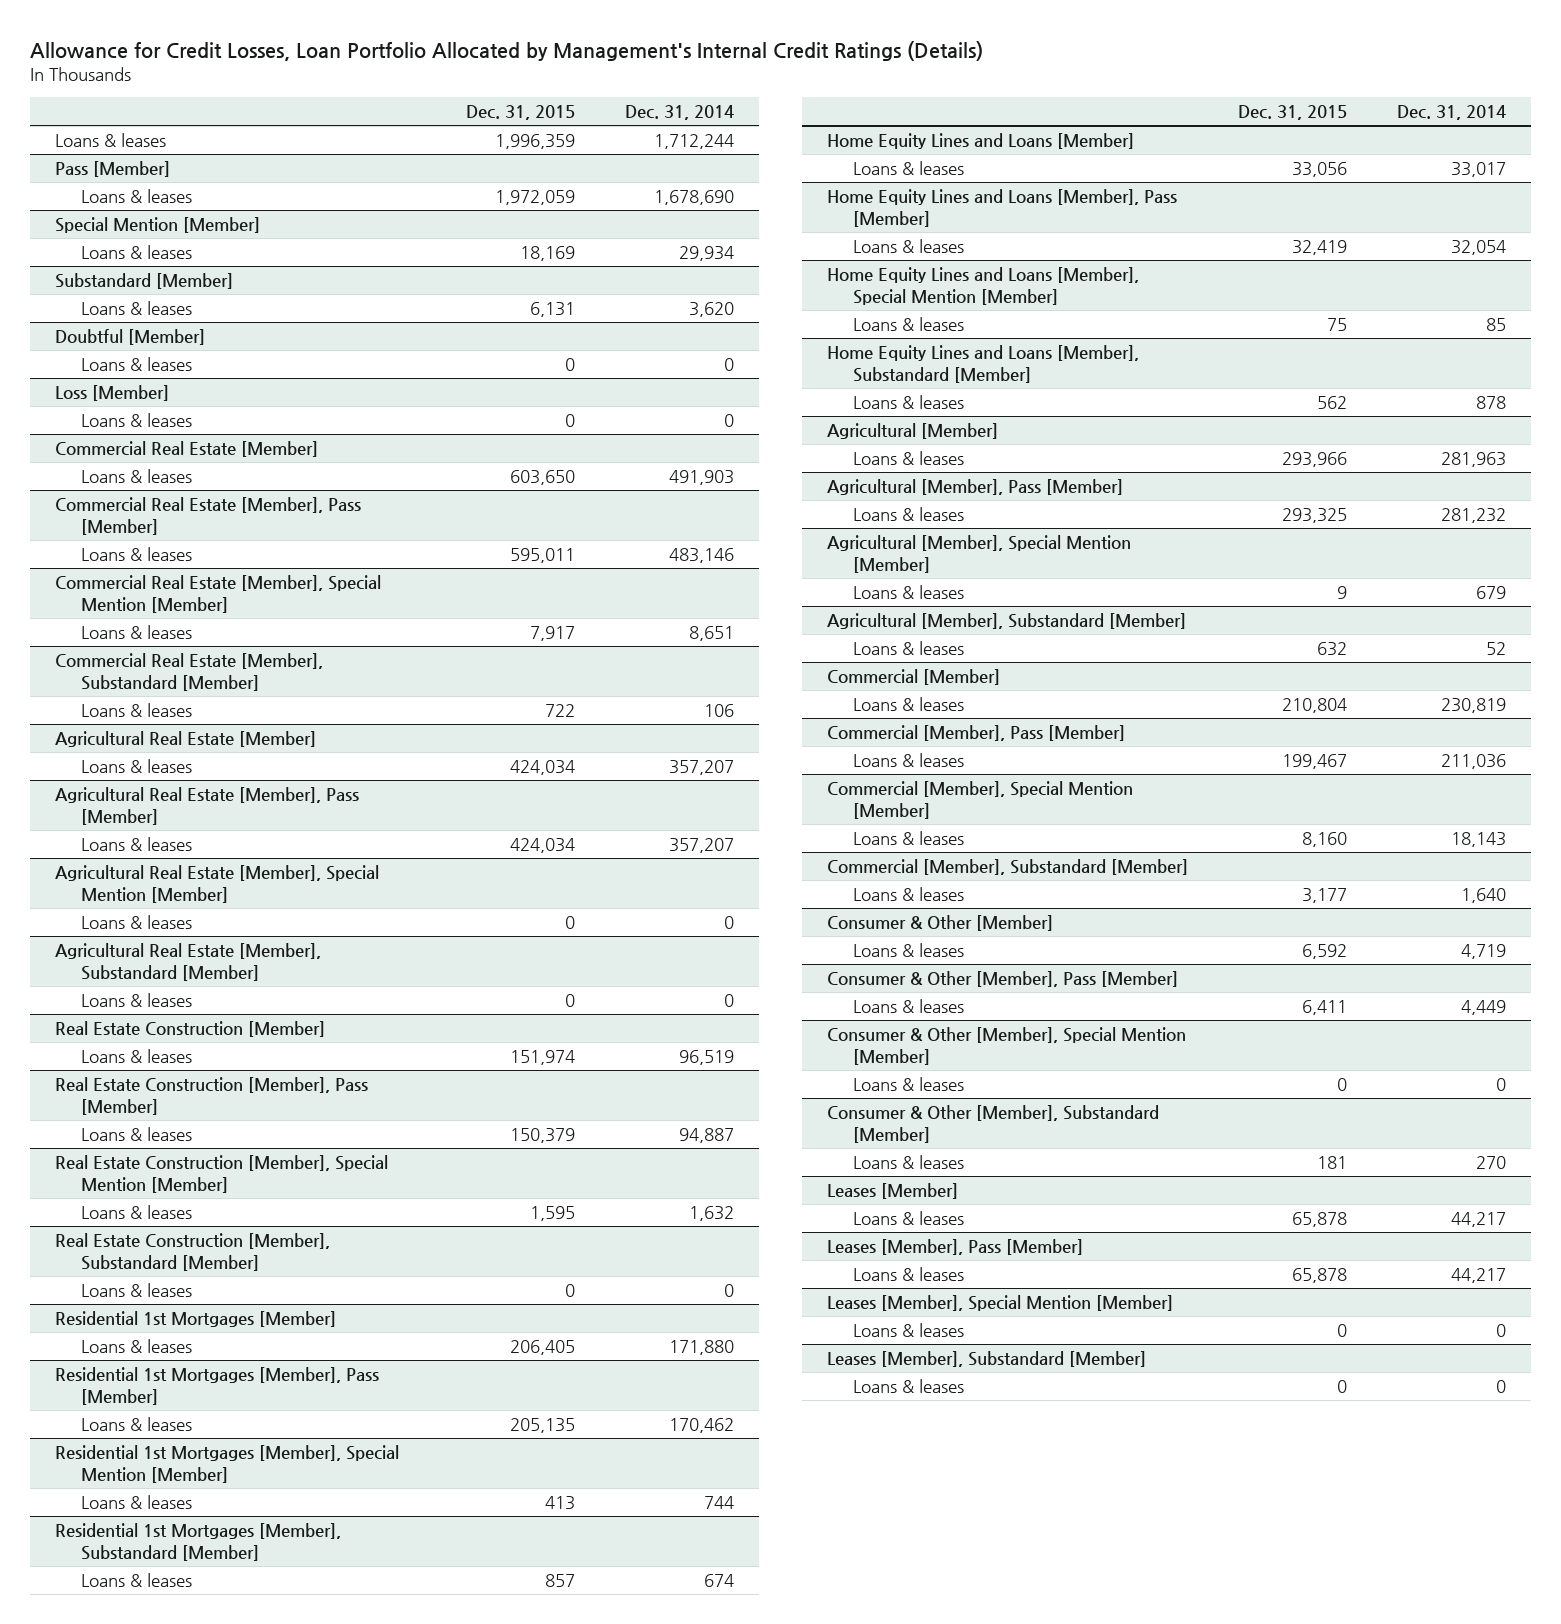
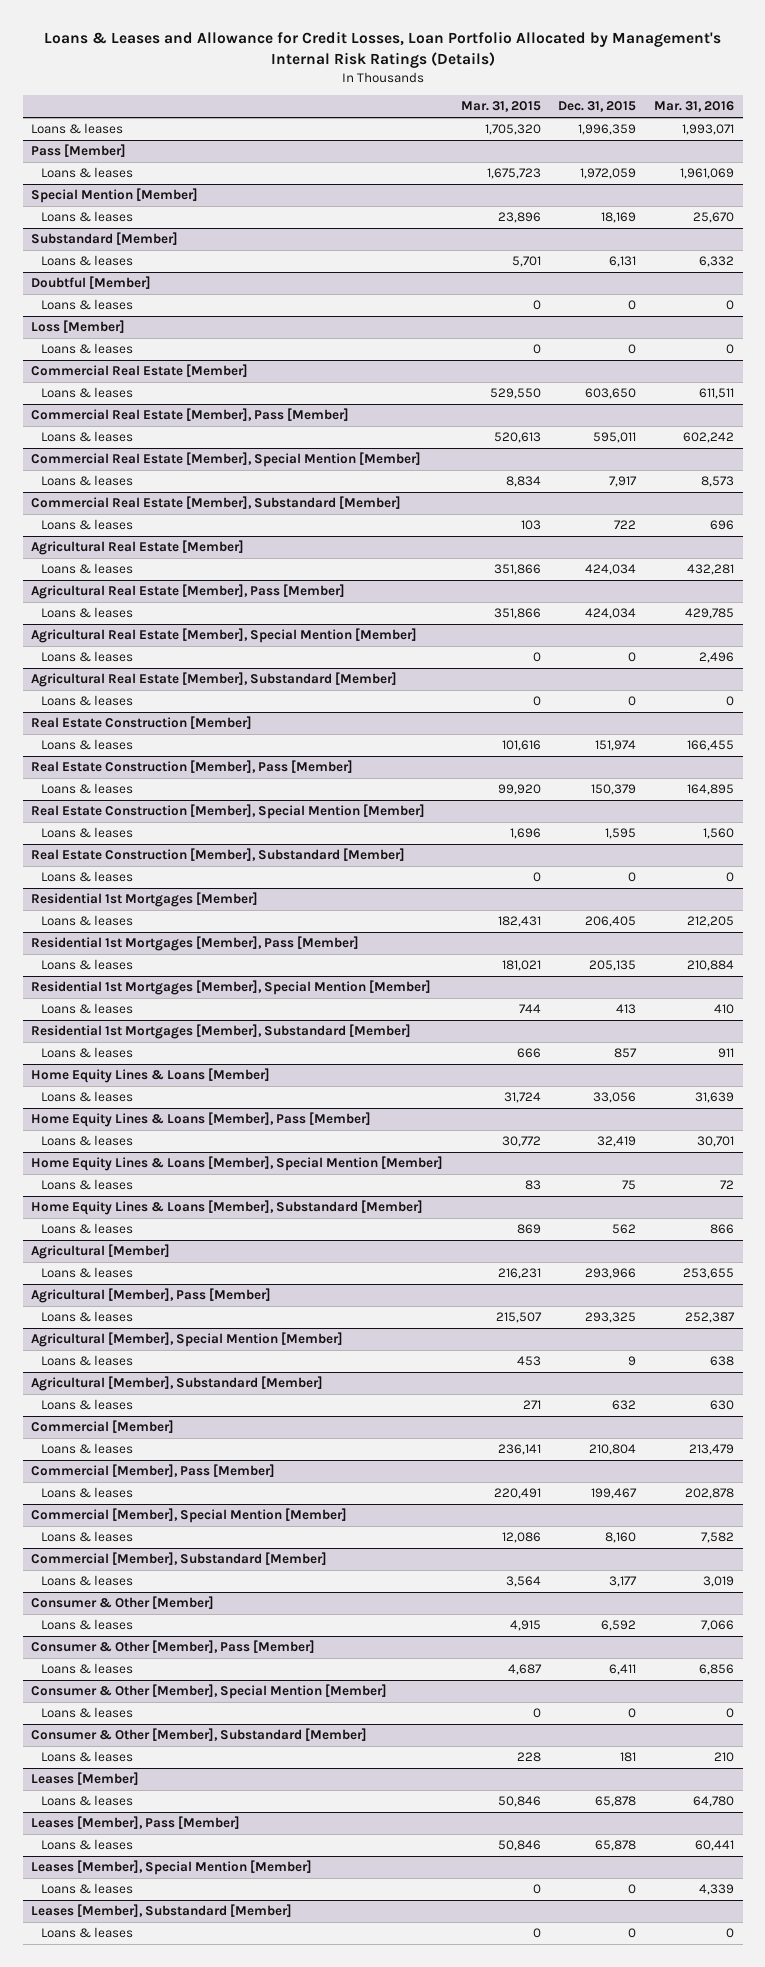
[30,40,984,61] Allowance for Credit Losses, Loan Portfolio Allocated by Management's Internal Credit Ratings (Details) -> [43,31,721,68] Loans & Leases and Allowance for Credit Losses, Loan Portfolio Allocated by Management's Internal Risk Ratings (Details)
[625,105,735,121] Dec. 31, 2014 -> none
none -> [460,101,541,113] Mar. 31, 2015
none -> [653,101,734,113] Mar. 31, 2016
[827,132,1135,149] Home Equity Lines and Loans [Member] -> [31,1068,271,1084] Home Equity Lines & Loans [Member]
[827,188,1178,227] Home Equity Lines and Loans [Member], Pass [Member] -> [31,1112,372,1128] Home Equity Lines & Loans [Member], Pass [Member]
[827,266,1140,305] Home Equity Lines and Loans [Member], Special Mention [Member] -> [31,1156,444,1172] Home Equity Lines & Loans [Member], Special Mention [Member]
[827,344,1140,383] Home Equity Lines and Loans [Member], Substandard [Member] -> [31,1200,424,1216] Home Equity Lines & Loans [Member], Substandard [Member]

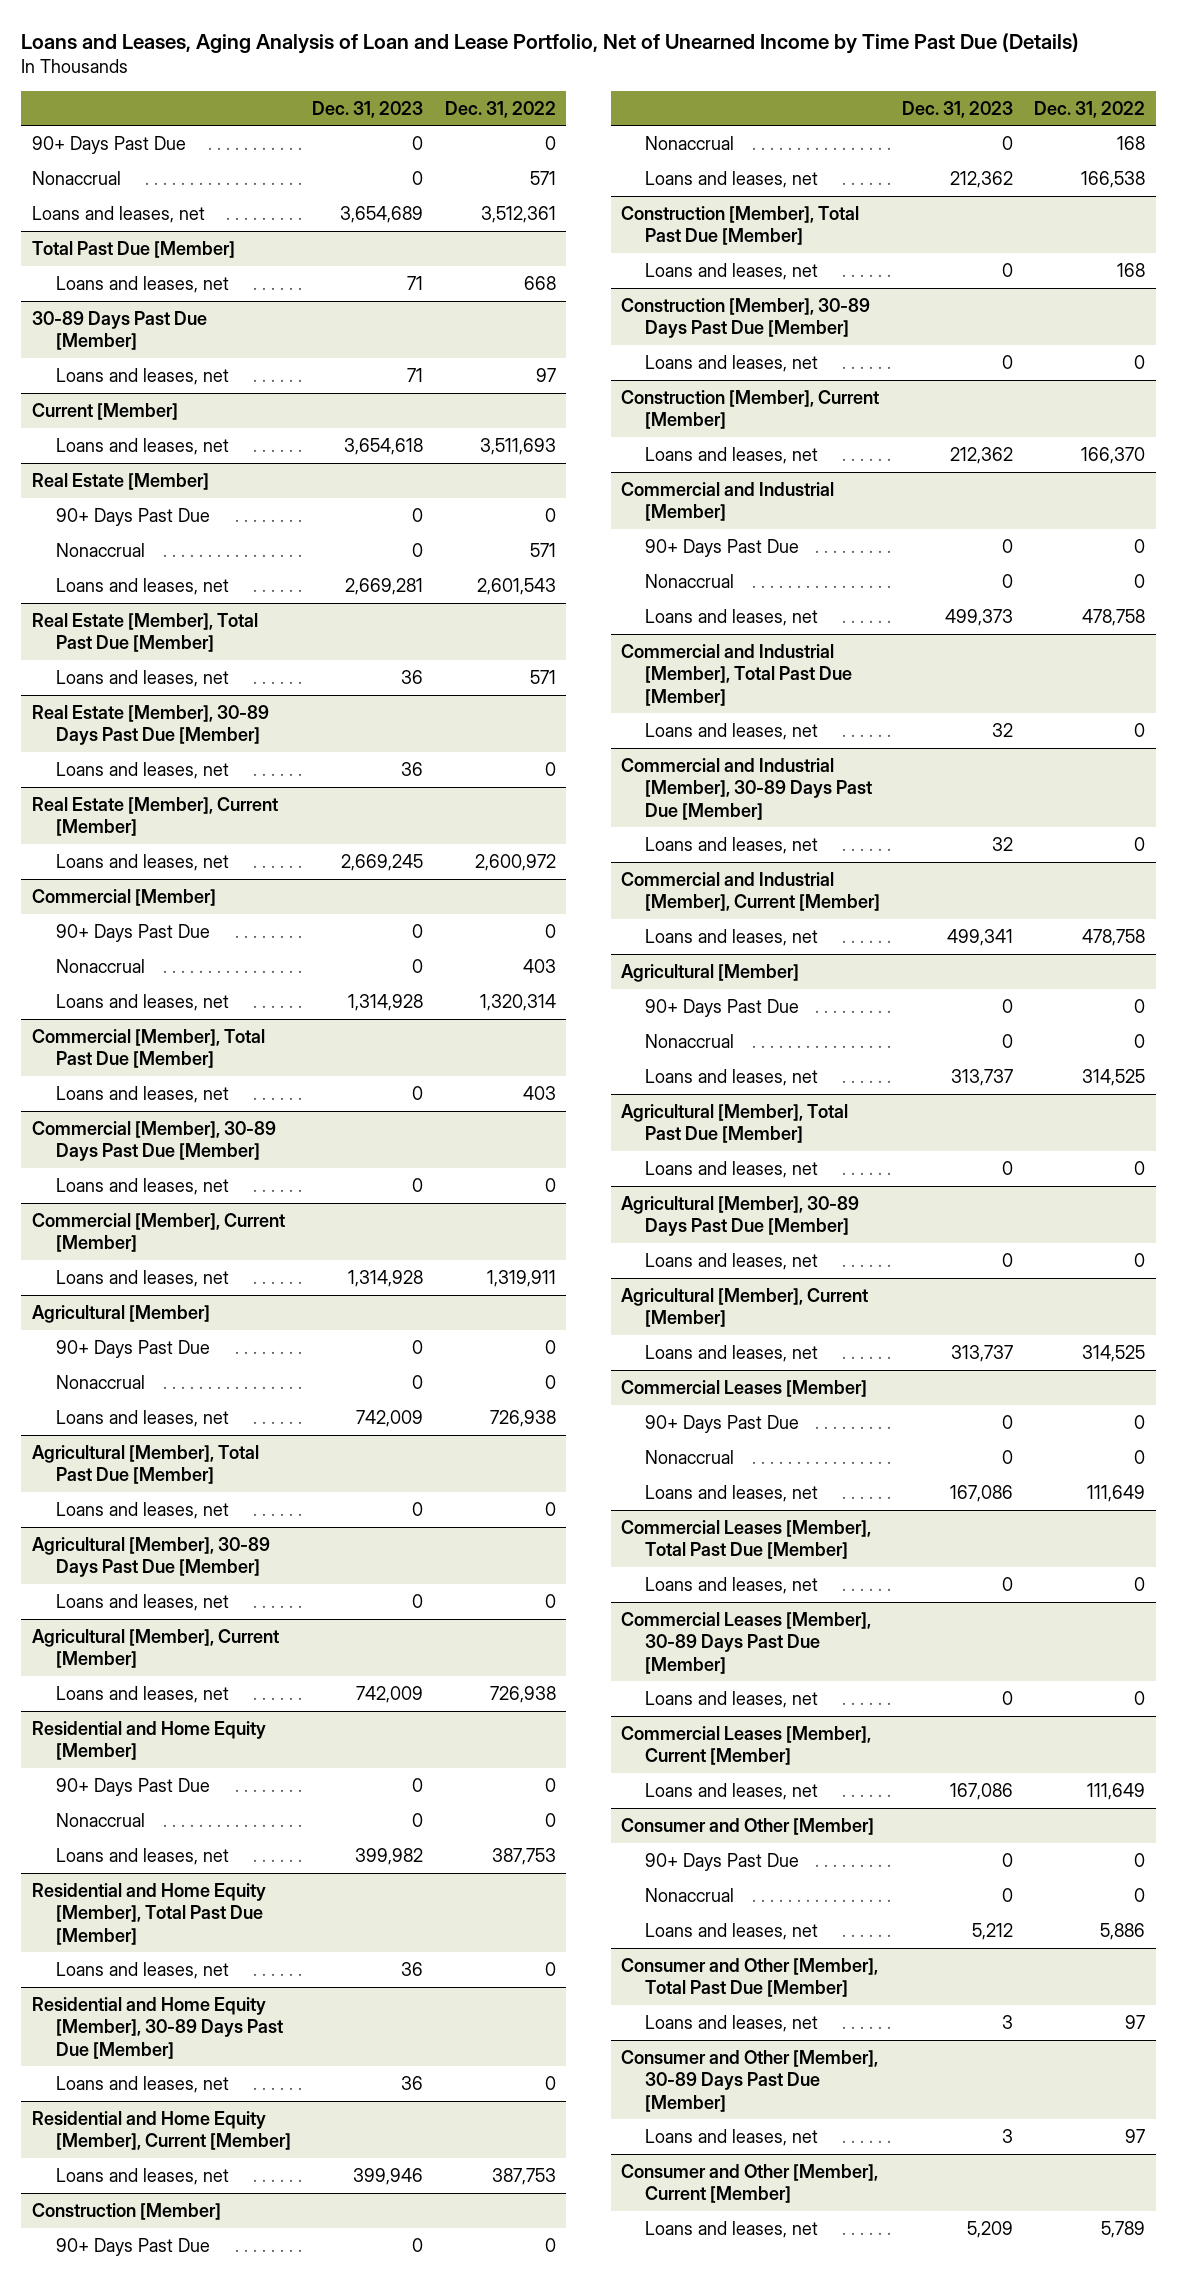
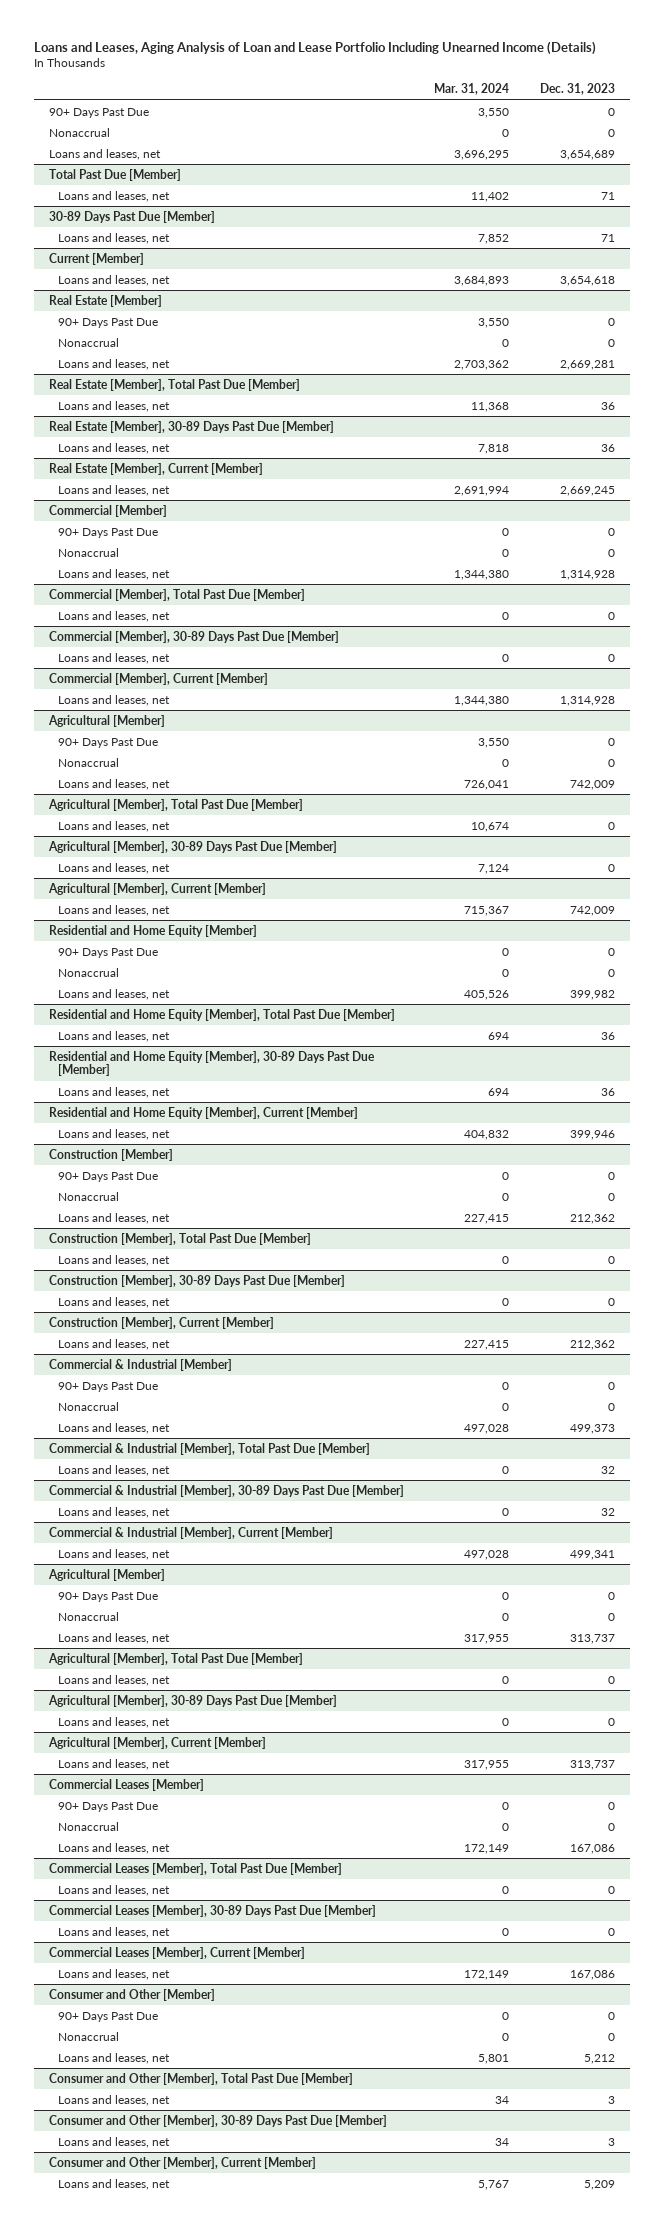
[21,33,1080,55] Loans and Leases, Aging Analysis of Loan and Lease Portfolio, Net of Unearned Income by Time Past Due (Details) -> [34,40,597,55] Loans and Leases, Aging Analysis of Loan and Lease Portfolio Including Unearned Income (Details)
[444,100,556,118] Dec. 31, 2022 -> none
none -> [434,83,510,96] Mar. 31, 2024
[621,481,835,522] Commercial and Industrial [Member] -> [49,1358,233,1371] Commercial & Industrial [Member]
[621,643,853,706] Commercial and Industrial [Member], Total Past Due [Member] -> [49,1442,371,1455] Commercial & Industrial [Member], Total Past Due [Member]
[621,757,873,820] Commercial and Industrial [Member], 30-89 Days Past Due [Member] -> [49,1484,405,1497] Commercial & Industrial [Member], 30-89 Days Past Due [Member]
[621,871,881,912] Commercial and Industrial [Member], Current [Member] -> [49,1526,334,1539] Commercial & Industrial [Member], Current [Member]

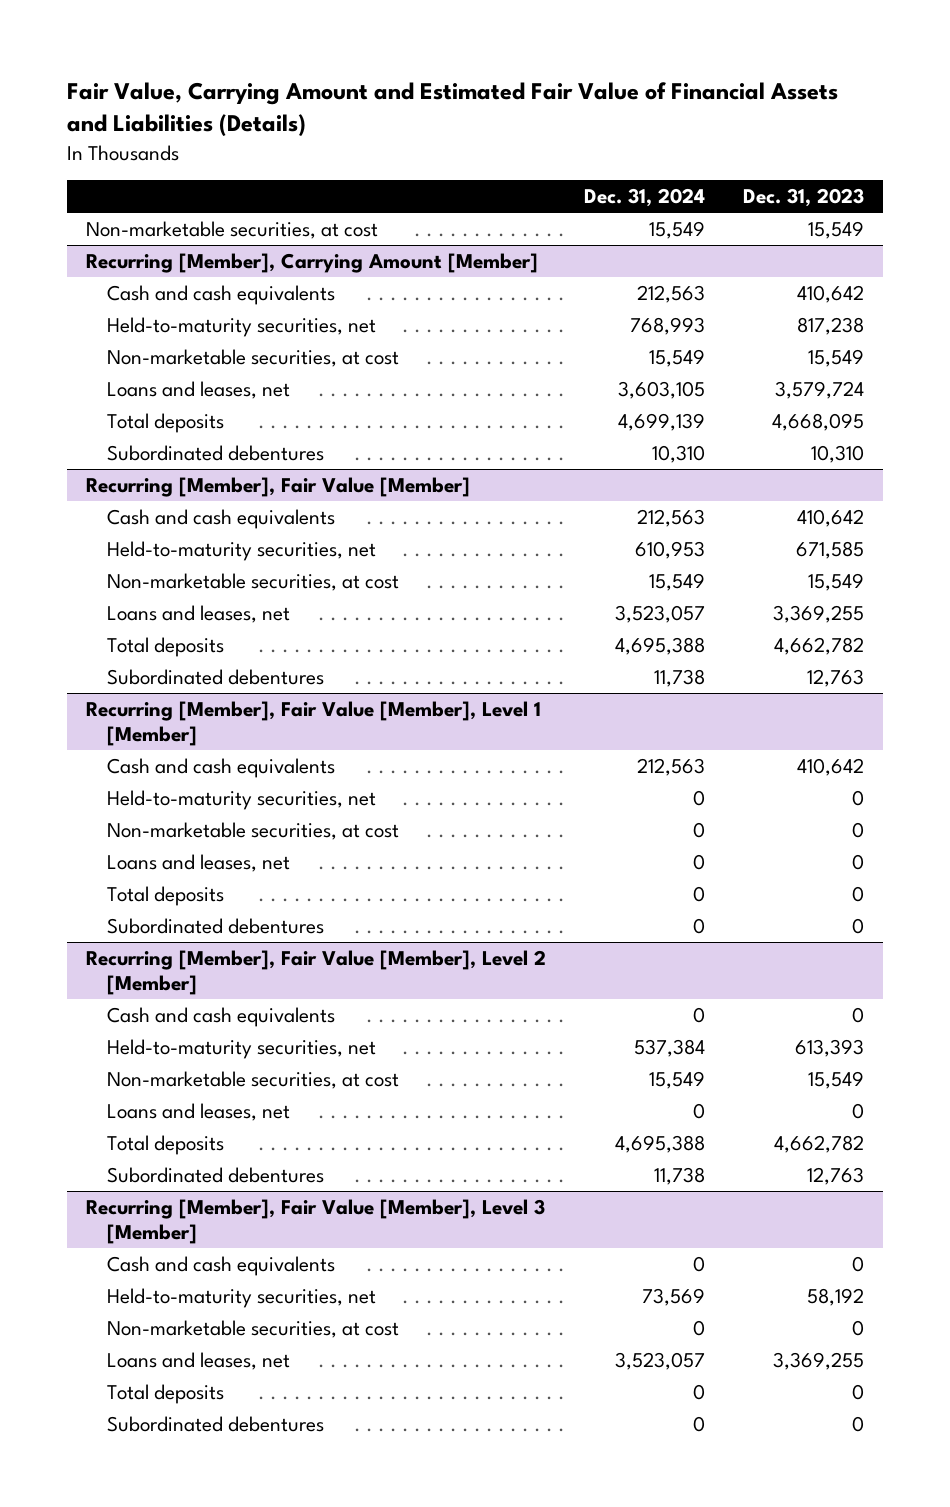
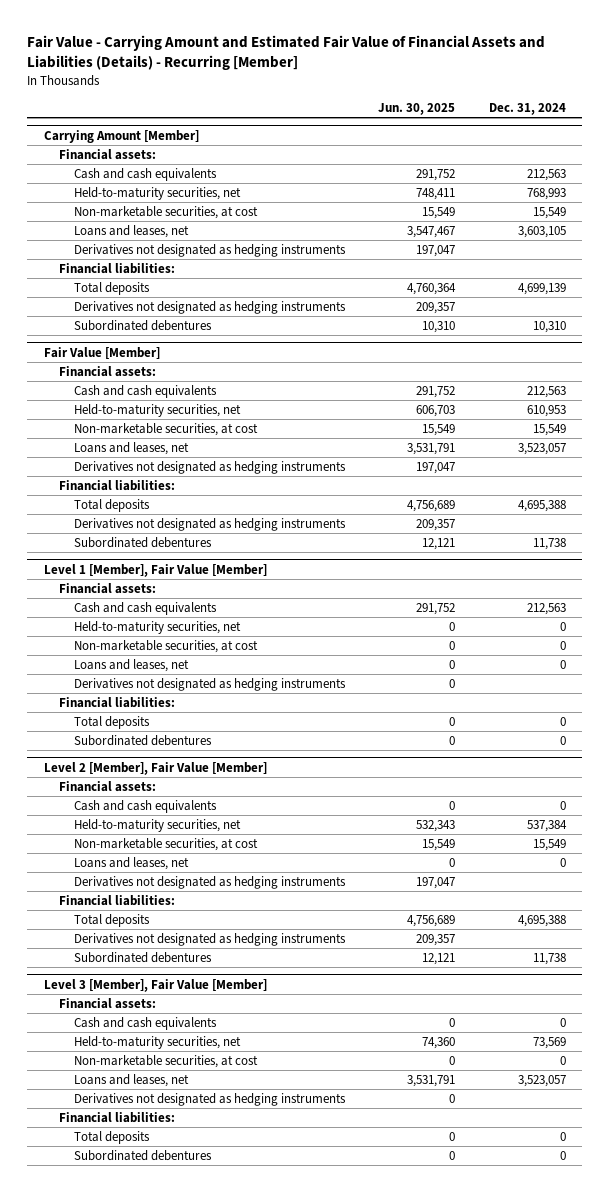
[66,81,838,137] Fair Value, Carrying Amount and Estimated Fair Value of Financial Assets and Liabilities (Details) -> [27,35,546,71] Fair Value - Carrying Amount and Estimated Fair Value of Financial Assets and Liabilities (Details) - Recurring [Member]
[743,188,865,208] Dec. 31, 2023 -> none
none -> [378,102,456,115] Jun. 30, 2025
[85,220,378,239] Non-marketable securities, at cost -> none
[85,252,538,273] Recurring [Member], Carrying Amount [Member] -> [43,129,199,143] Carrying Amount [Member]
none -> [58,148,156,160] Financial assets:
none -> [73,243,346,257] Derivatives not designated as hedging instruments
none -> [58,262,175,274] Financial liabilities:
none -> [73,300,346,314] Derivatives not designated as hedging instruments
[85,476,470,497] Recurring [Member], Fair Value [Member] -> [43,346,160,359] Fair Value [Member]
none -> [58,365,156,377] Financial assets:
none -> [73,460,346,474] Derivatives not designated as hedging instruments
none -> [58,479,175,491] Financial liabilities:
none -> [73,517,346,531] Derivatives not designated as hedging instruments
[85,700,541,747] Recurring [Member], Fair Value [Member], Level 1 [Member] -> [43,563,267,577] Level 1 [Member], Fair Value [Member]
none -> [58,582,156,594] Financial assets:
none -> [73,677,346,691] Derivatives not designated as hedging instruments
none -> [58,696,175,708] Financial liabilities:
[85,949,546,996] Recurring [Member], Fair Value [Member], Level 2 [Member] -> [43,761,267,775] Level 2 [Member], Fair Value [Member]
none -> [58,780,156,792] Financial assets:
none -> [73,875,346,889] Derivatives not designated as hedging instruments
none -> [58,894,175,906] Financial liabilities:
none -> [73,932,346,946] Derivatives not designated as hedging instruments
[85,1198,545,1245] Recurring [Member], Fair Value [Member], Level 3 [Member] -> [43,978,267,992] Level 3 [Member], Fair Value [Member]
none -> [58,997,156,1009] Financial assets:
none -> [73,1092,346,1106] Derivatives not designated as hedging instruments
none -> [58,1111,175,1123] Financial liabilities:

